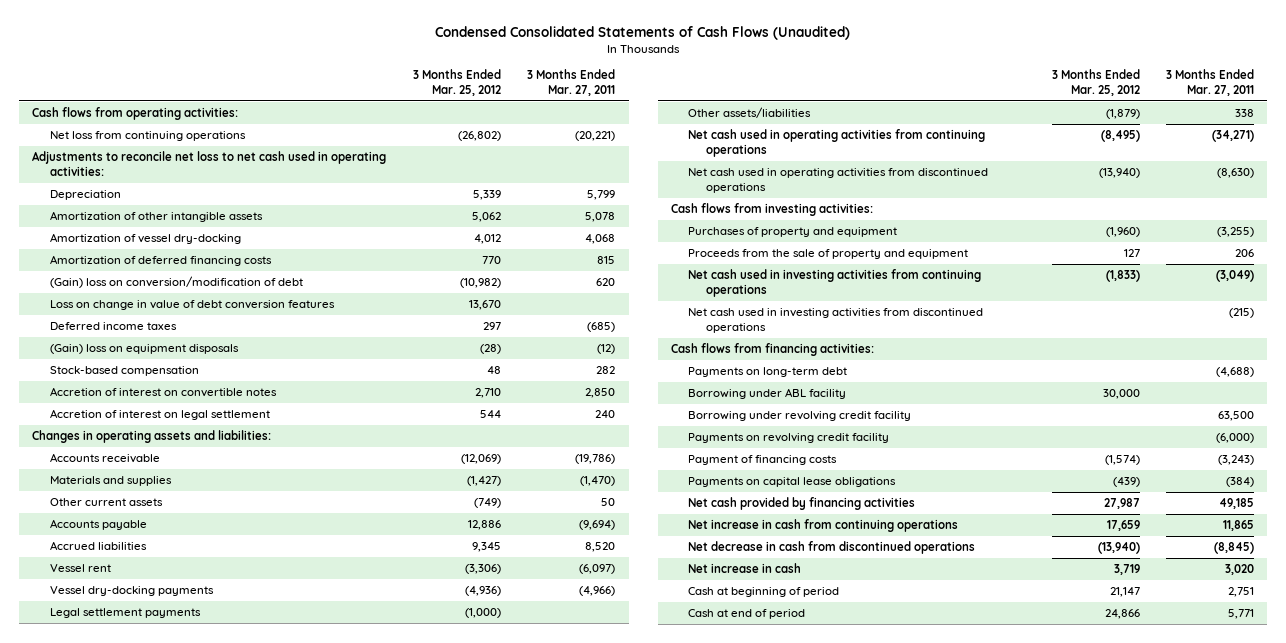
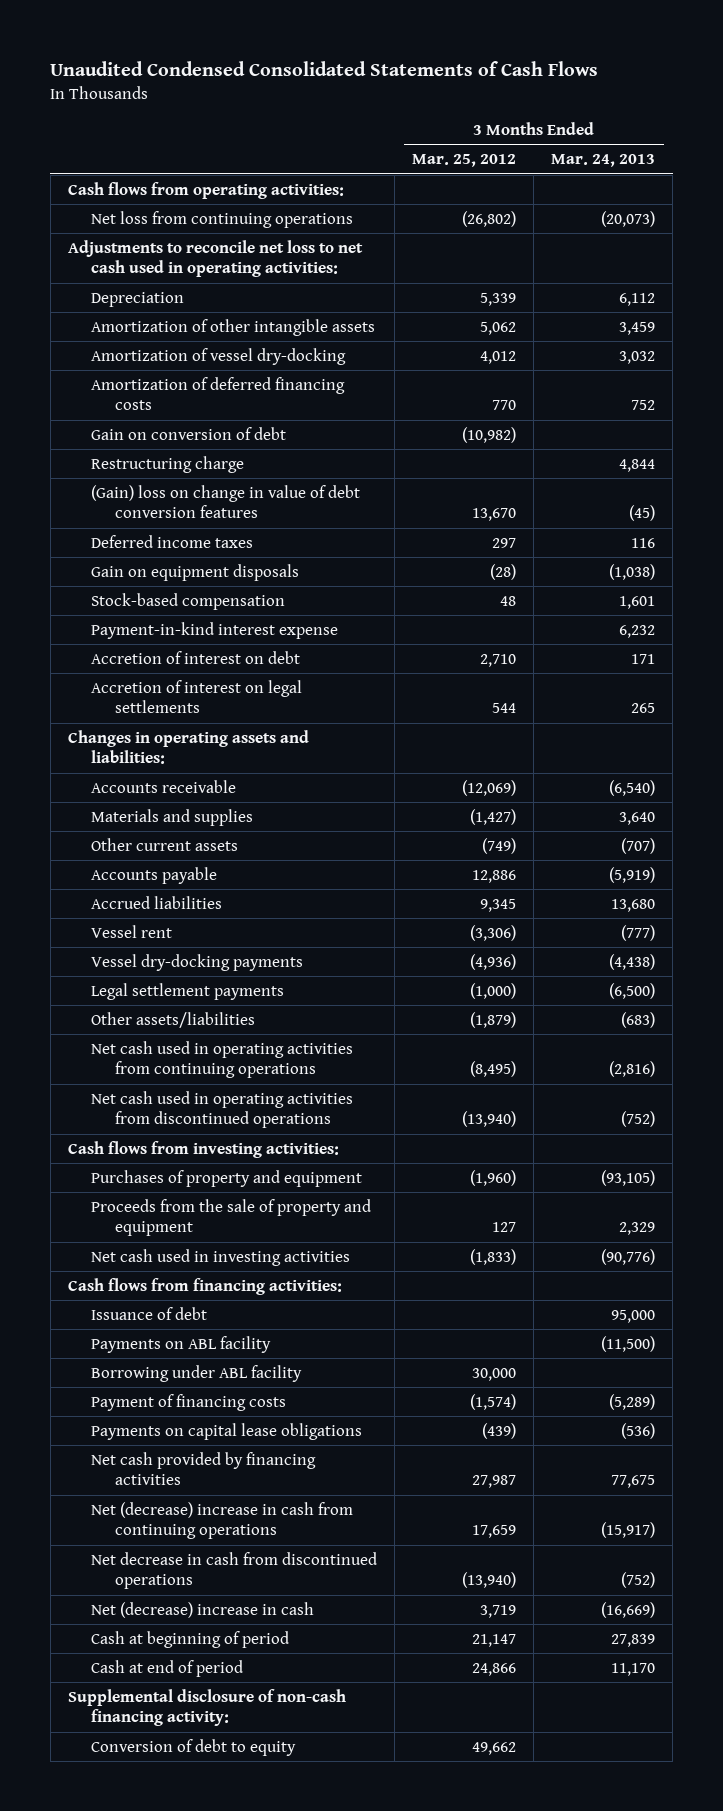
[435,25,851,40] Condensed Consolidated Statements of Cash Flows (Unaudited) -> [50,61,599,77] Unaudited Condensed Consolidated Statements of Cash Flows
[527,69,616,96] 3 Months Ended Mar. 27, 2011 -> none
none -> [551,154,656,168] Mar. 24, 2013
[49,276,303,289] (Gain) loss on conversion/modification of debt -> [91,426,287,440] Gain on conversion of debt
none -> [91,455,245,473] Restructuring charge
[49,300,335,311] Loss on change in value of debt conversion features -> [91,484,361,519] (Gain) loss on change in value of debt conversion features
[49,344,239,355] (Gain) loss on equipment disposals -> [91,563,300,581] Gain on equipment disposals
none -> [91,621,339,639] Payment-in-kind interest expense
[49,387,277,398] Accretion of interest on convertible notes -> [91,650,301,664] Accretion of interest on debt
[49,409,270,421] Accretion of interest on legal settlement -> [91,679,303,714] Accretion of interest on legal settlements
[688,308,984,333] Net cash used in investing activities from discontinued operations -> none
[688,269,982,297] Net cash used in investing activities from continuing operations -> [91,1248,351,1266] Net cash used in investing activities
none -> [91,1306,208,1320] Issuance of debt
[688,367,848,378] Payments on long-term debt -> [91,1335,272,1353] Payments on ABL facility
[688,411,912,422] Borrowing under revolving credit facility -> none
[688,433,890,444] Payments on revolving credit facility -> none
[688,519,959,533] Net increase in cash from continuing operations -> [91,1501,354,1540] Net (decrease) increase in cash from continuing operations
[688,563,802,574] Net increase in cash -> [91,1601,315,1618] Net (decrease) increase in cash
none -> [67,1688,346,1727] Supplemental disclosure of non-cash financing activity:
none -> [91,1738,297,1756] Conversion of debt to equity

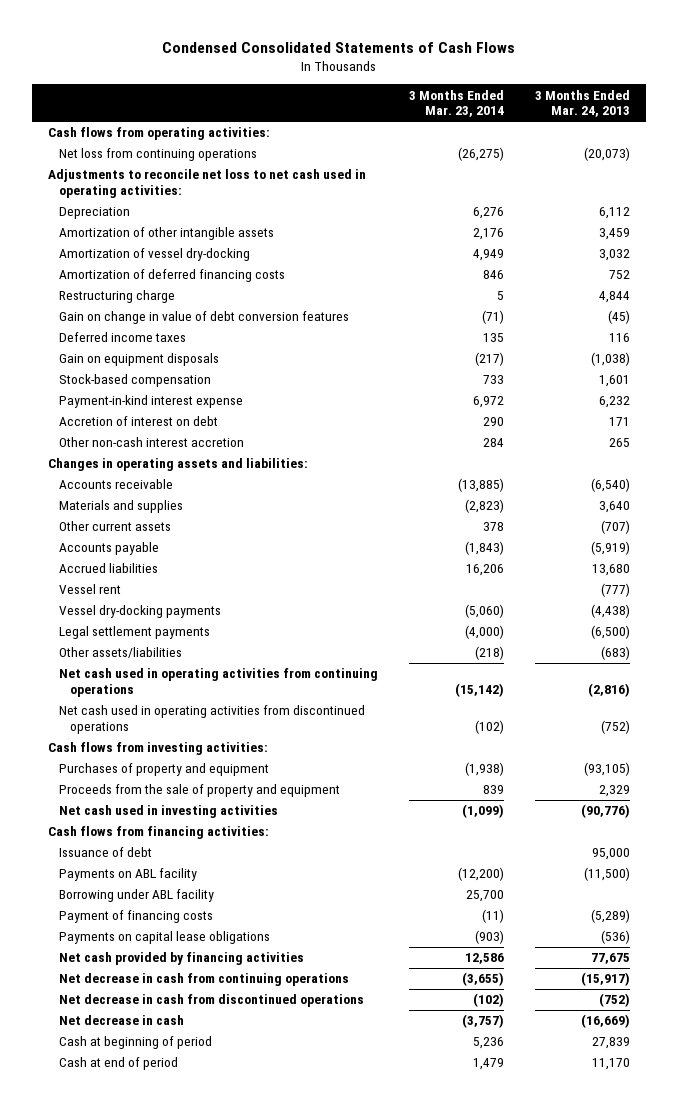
[50,61,599,77] Unaudited Condensed Consolidated Statements of Cash Flows -> [162,41,516,53] Condensed Consolidated Statements of Cash Flows
[412,154,517,168] Mar. 25, 2012 -> none
none -> [409,89,505,118] 3 Months Ended Mar. 23, 2014
[91,426,287,440] Gain on conversion of debt -> none
[91,484,361,519] (Gain) loss on change in value of debt conversion features -> [58,311,349,325] Gain on change in value of debt conversion features
[91,679,303,714] Accretion of interest on legal settlements -> [58,437,244,448] Other non-cash interest accretion
[91,1501,354,1540] Net (decrease) increase in cash from continuing operations -> [58,973,349,987] Net decrease in cash from continuing operations
[91,1601,315,1618] Net (decrease) increase in cash -> [58,1015,184,1026] Net decrease in cash
[67,1688,346,1727] Supplemental disclosure of non-cash financing activity: -> none
[91,1738,297,1756] Conversion of debt to equity -> none

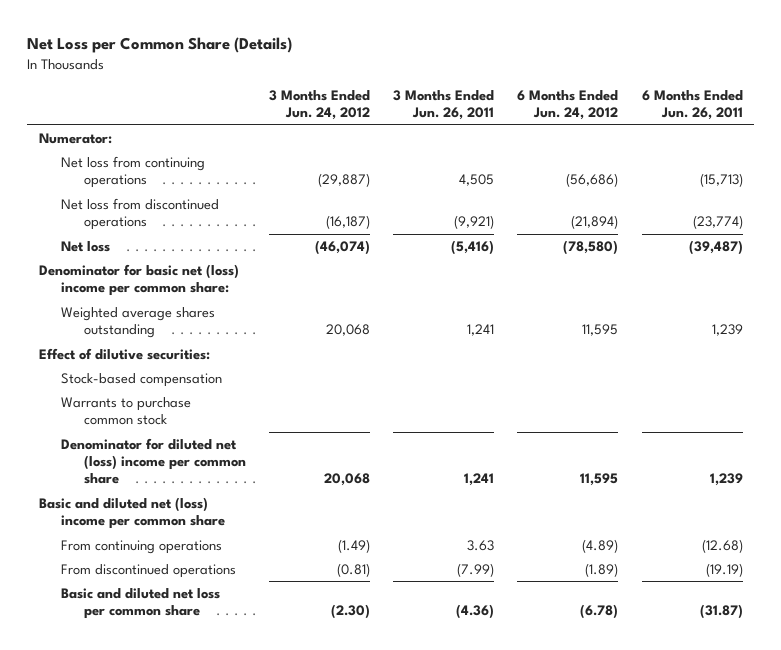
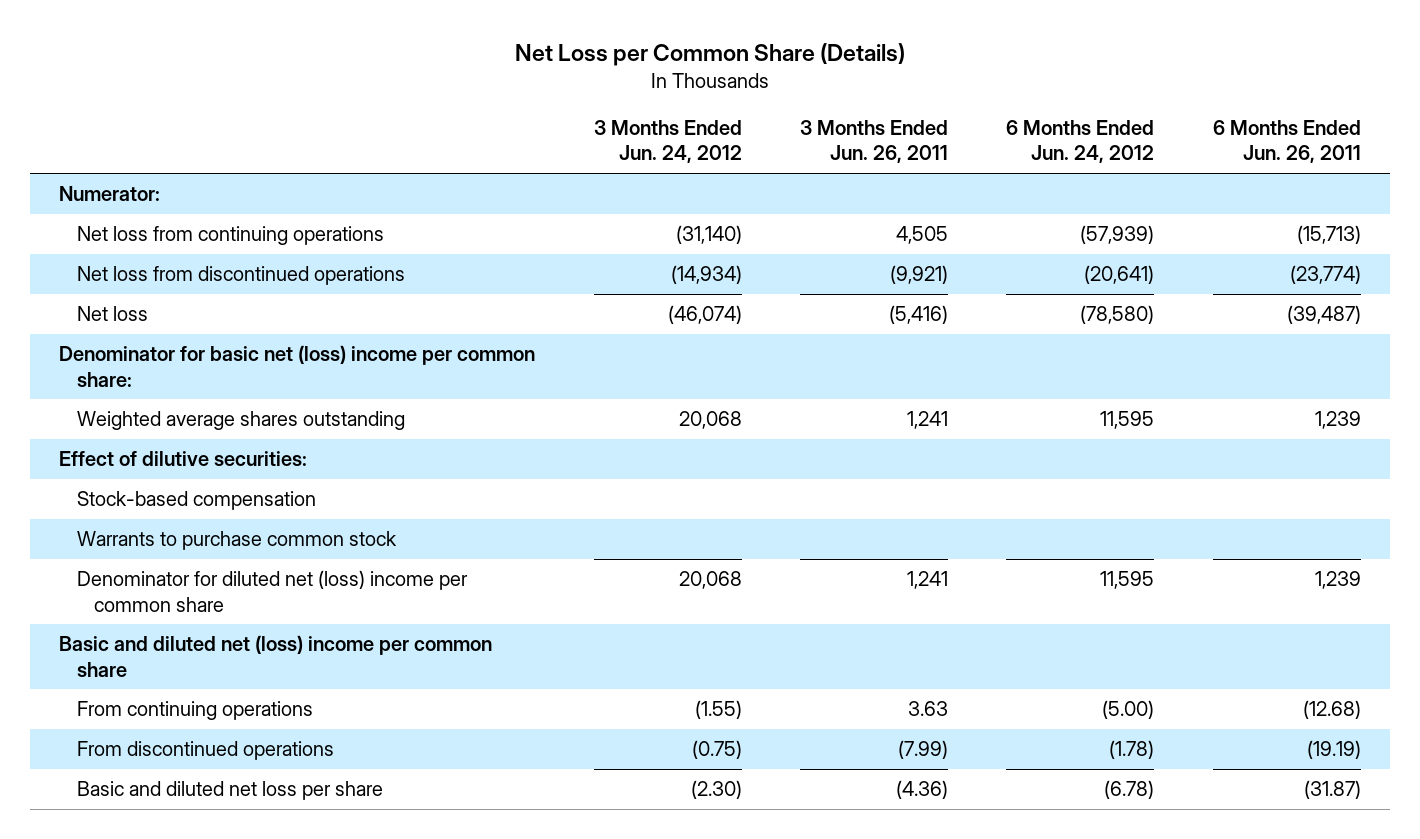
[317,173,370,188] (29,887) -> [675,225,742,245] (31,140)
[566,173,619,188] (56,686) -> [1080,225,1155,245] (57,939)
[325,215,370,230] (16,187) -> [670,265,742,285] (14,934)
[571,215,619,230] (21,894) -> [1084,265,1155,285] (20,641)
[337,538,370,553] (1.49) -> [694,700,742,720] (1.55)
[582,538,619,553] (4.89) -> [1102,700,1155,720] (5.00)
[336,562,370,577] (0.81) -> [691,740,742,760] (0.75)
[585,562,619,577] (1.89) -> [1109,740,1155,760] (1.78)
[61,587,221,620] Basic and diluted net loss per common share -> [76,781,383,801] Basic and diluted net loss per share

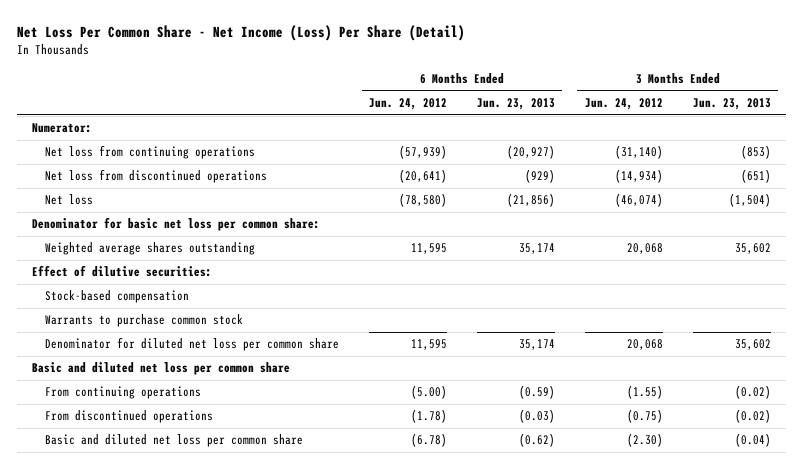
[515,42,906,66] Net Loss per Common Share (Details) -> [17,24,466,41] Net Loss Per Common Share - Net Income (Loss) Per Share (Detail)
[800,119,949,164] 3 Months Ended Jun. 26, 2011 -> none
[1212,119,1361,164] 6 Months Ended Jun. 26, 2011 -> none
none -> [477,98,556,111] Jun. 23, 2013
none -> [692,98,771,111] Jun. 23, 2013
[59,345,536,387] Denominator for basic net (loss) income per common share: -> [32,217,321,232] Denominator for basic net loss per common share:
[76,570,468,612] Denominator for diluted net (loss) income per common share -> [45,337,340,352] Denominator for diluted net loss per common share
[59,635,493,677] Basic and diluted net (loss) income per common share -> [32,362,291,376] Basic and diluted net loss per common share
[76,781,383,801] Basic and diluted net loss per share -> [45,434,304,448] Basic and diluted net loss per common share

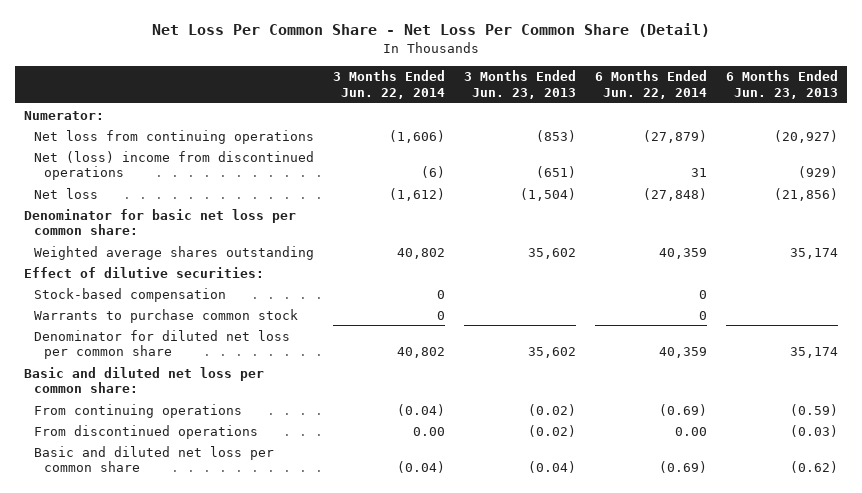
[17,24,466,41] Net Loss Per Common Share - Net Income (Loss) Per Share (Detail) -> [151,23,710,38] Net Loss Per Common Share - Net Loss Per Common Share (Detail)
[369,98,448,111] Jun. 24, 2012 -> none
[584,98,663,111] Jun. 24, 2012 -> none
none -> [332,70,445,99] 3 Months Ended Jun. 22, 2014
none -> [594,70,707,99] 6 Months Ended Jun. 22, 2014
[45,169,268,184] Net loss from discontinued operations -> [33,150,314,181] Net (loss) income from discontinued operations
[32,362,291,376] Basic and diluted net loss per common share -> [24,366,265,394] Basic and diluted net loss per common share:

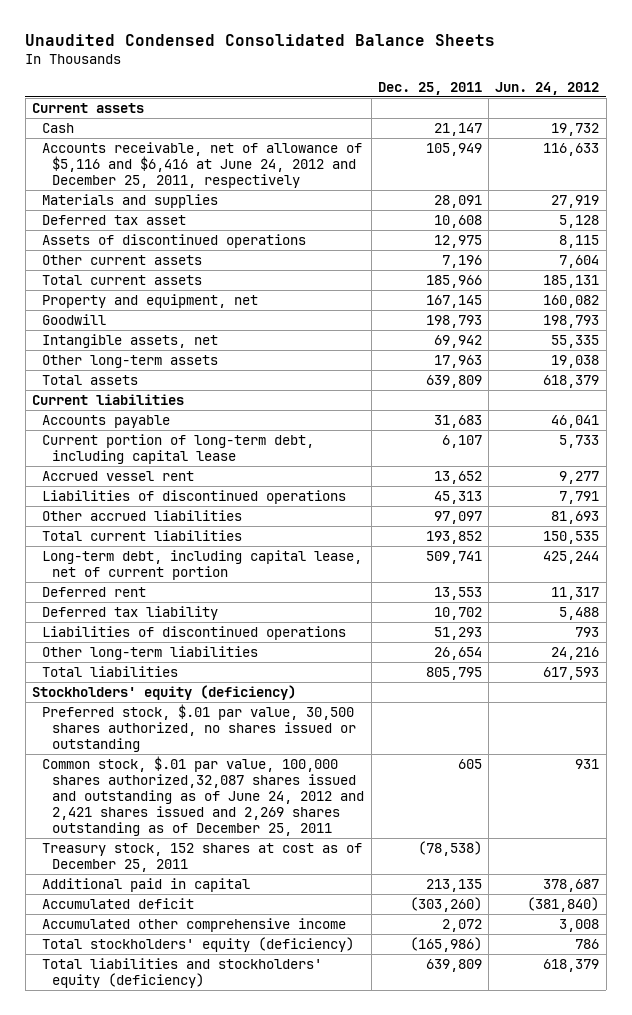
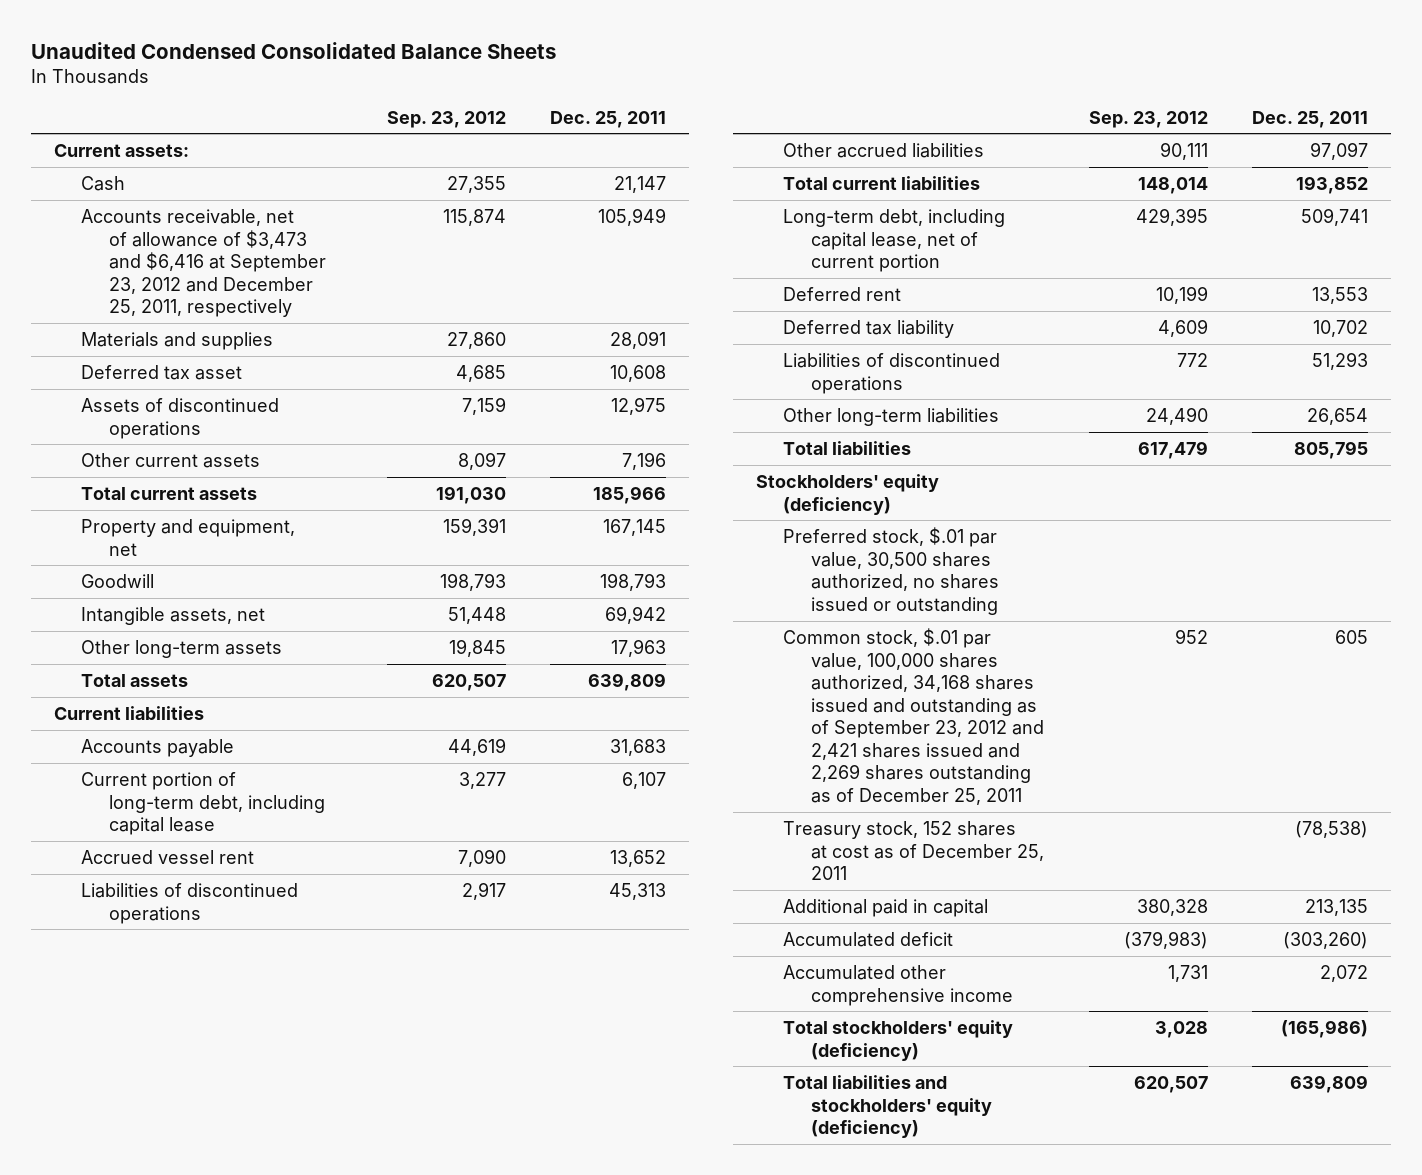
[495,82,600,96] Jun. 24, 2012 -> none
none -> [386,110,506,128] Sep. 23, 2012
[32,102,145,113] Current assets -> [53,143,189,157] Current assets:
[42,141,363,188] Accounts receivable, net of allowance of $5,116 and $6,416 at June 24, 2012 and December 25, 2011, respectively -> [81,208,326,318] Accounts receivable, net of allowance of $3,473 and $6,416 at September 23, 2012 and December 25, 2011, respectively
[42,755,365,836] Common stock, $.01 par value, 100,000 shares authorized,32,087 shares issued and outstanding as of June 24, 2012 and 2,421 shares issued and 2,269 shares outstanding as of December 25, 2011 -> [783,627,1044,805] Common stock, $.01 par value, 100,000 shares authorized, 34,168 shares issued and outstanding as of September 23, 2012 and 2,421 shares issued and 2,269 shares outstanding as of December 25, 2011

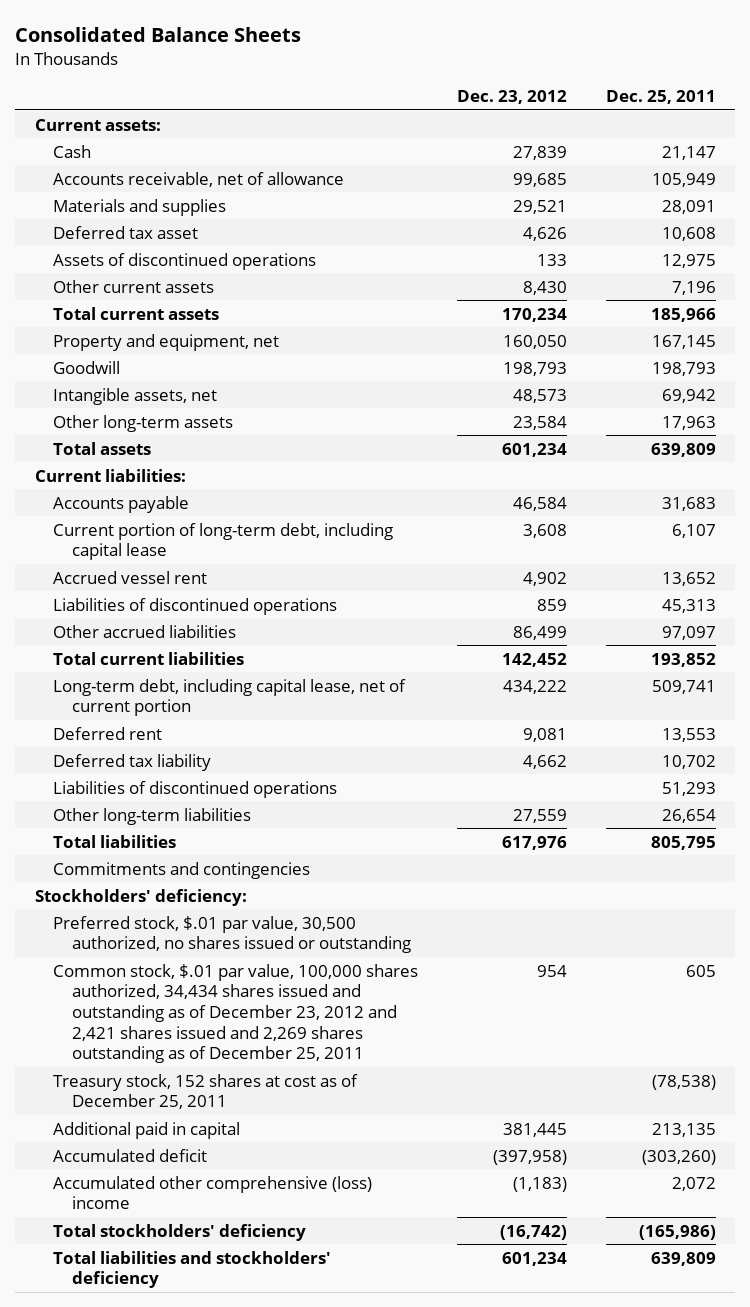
[31,41,557,59] Unaudited Condensed Consolidated Balance Sheets -> [15,26,302,42] Consolidated Balance Sheets
[386,110,506,128] Sep. 23, 2012 -> none
none -> [457,89,568,104] Dec. 23, 2012
[81,208,326,318] Accounts receivable, net of allowance of $3,473 and $6,416 at September 23, 2012 and December 25, 2011, respectively -> [53,171,345,187] Accounts receivable, net of allowance
[53,705,204,720] Current liabilities -> [34,468,186,482] Current liabilities:
none -> [53,861,311,879] Commitments and contingencies
[755,473,939,515] Stockholders' equity (deficiency) -> [34,888,247,906] Stockholders' deficiency:
[783,526,999,615] Preferred stock, $.01 par value, 30,500 shares authorized, no shares issued or outstanding -> [53,915,412,954] Preferred stock, $.01 par value, 30,500 authorized, no shares issued or outstanding
[783,627,1044,805] Common stock, $.01 par value, 100,000 shares authorized, 34,168 shares issued and outstanding as of September 23, 2012 and 2,421 shares issued and 2,269 shares outstanding as of December 25, 2011 -> [53,963,419,1064] Common stock, $.01 par value, 100,000 shares authorized, 34,434 shares issued and outstanding as of December 23, 2012 and 2,421 shares issued and 2,269 shares outstanding as of December 25, 2011
[783,964,1013,1006] Accumulated other comprehensive income -> [53,1175,373,1210] Accumulated other comprehensive (loss) income
[783,1019,1014,1061] Total stockholders' equity (deficiency) -> [53,1223,307,1241] Total stockholders' deficiency
[783,1074,992,1139] Total liabilities and stockholders' equity (deficiency) -> [53,1250,332,1289] Total liabilities and stockholders' deficiency

